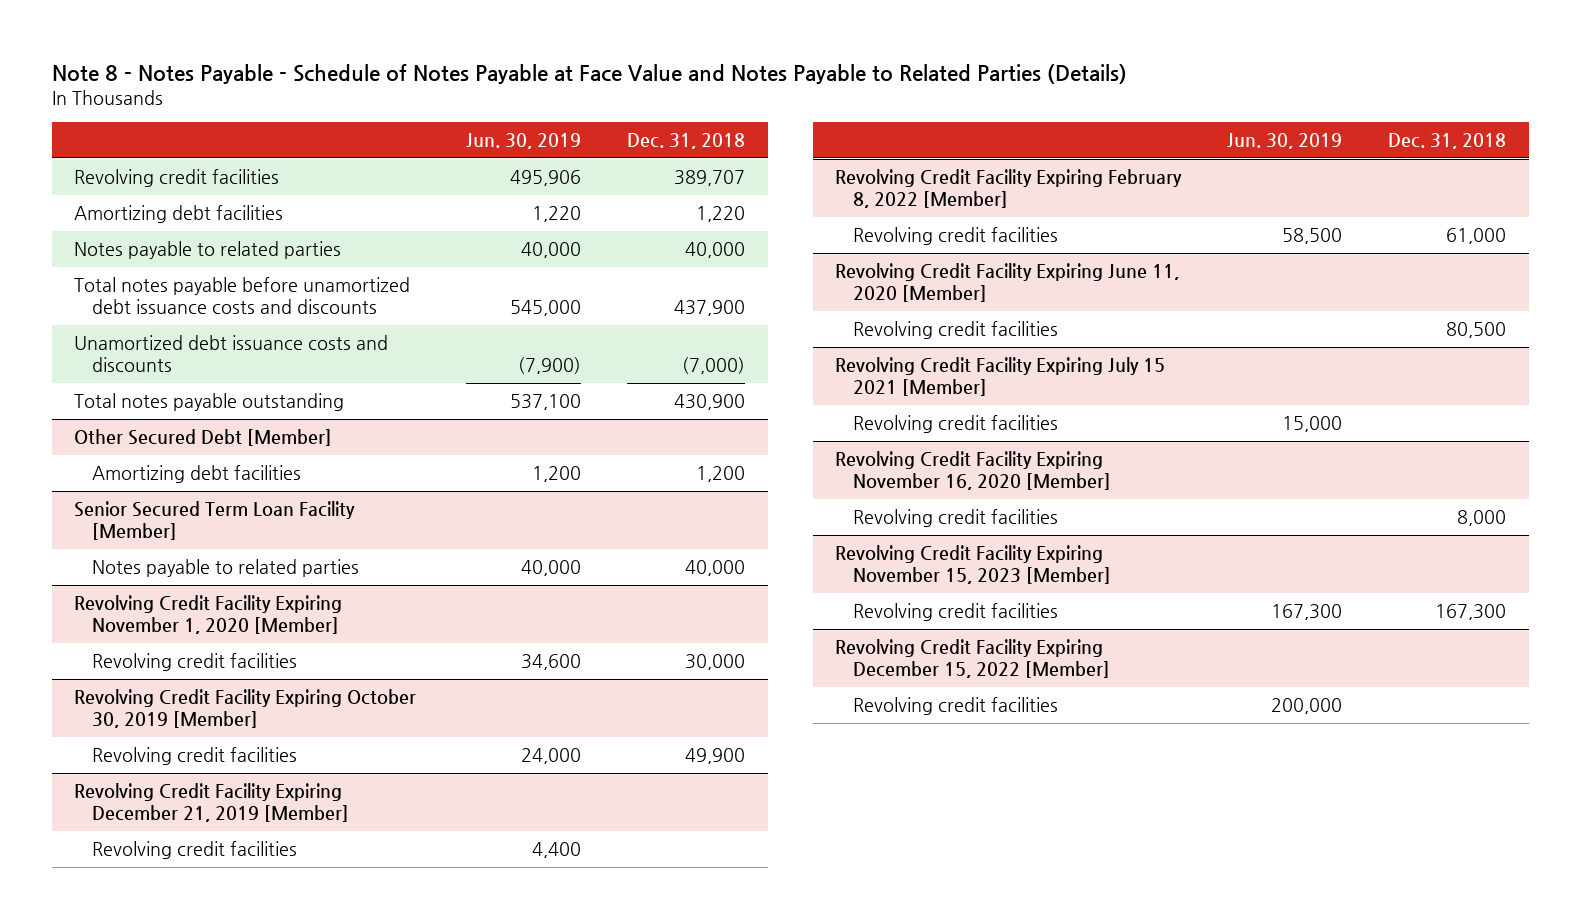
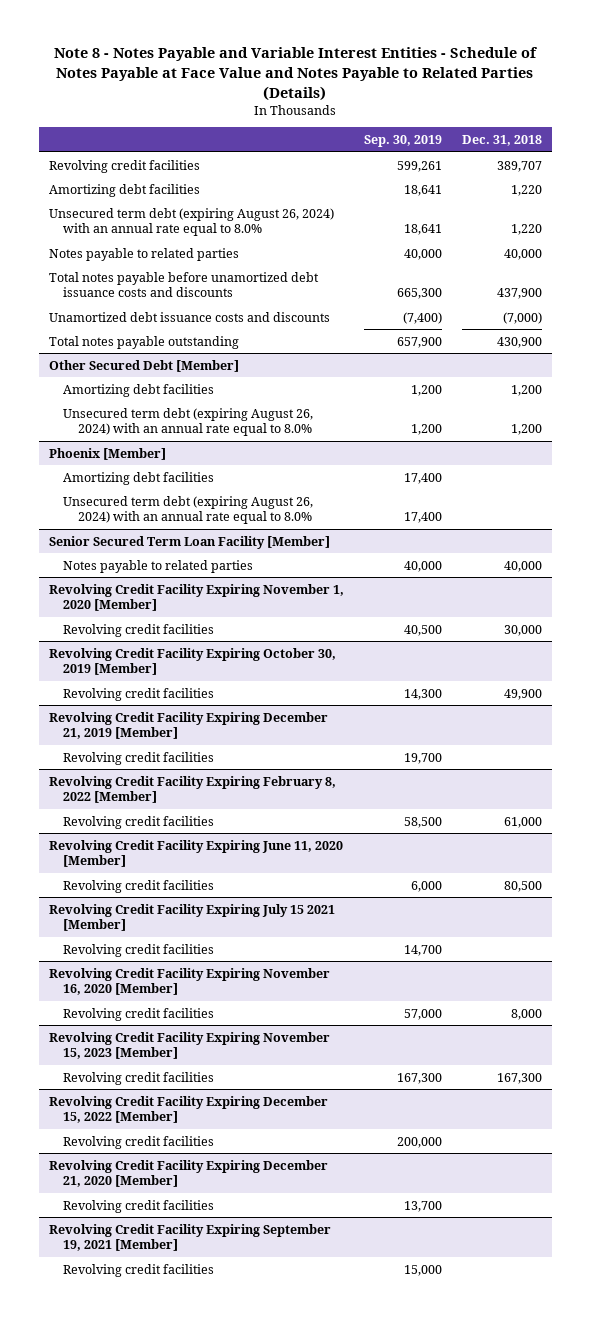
[51,63,1127,84] Note 8 - Notes Payable - Schedule of Notes Payable at Face Value and Notes Payable to Related Parties (Details) -> [54,47,538,101] Note 8 - Notes Payable and Variable Interest Entities - Schedule of Notes Payable at Face Value and Notes Payable to Related Parties (Details)
[466,133,582,150] Jun. 30, 2019 -> none
none -> [363,135,442,148] Sep. 30, 2019
none -> [48,207,334,237] Unsecured term debt (expiring August 26, 2024) with an annual rate equal to 8.0%
none -> [63,407,314,437] Unsecured term debt (expiring August 26, 2024) with an annual rate equal to 8.0%
none -> [48,447,166,460] Phoenix [Member]
none -> [63,471,215,485] Amortizing debt facilities
none -> [63,495,314,525] Unsecured term debt (expiring August 26, 2024) with an annual rate equal to 8.0%
none -> [48,1159,328,1188] Revolving Credit Facility Expiring December 21, 2020 [Member]
none -> [63,1199,215,1213] Revolving credit facilities
none -> [48,1223,331,1252] Revolving Credit Facility Expiring September 19, 2021 [Member]
none -> [63,1263,215,1277] Revolving credit facilities

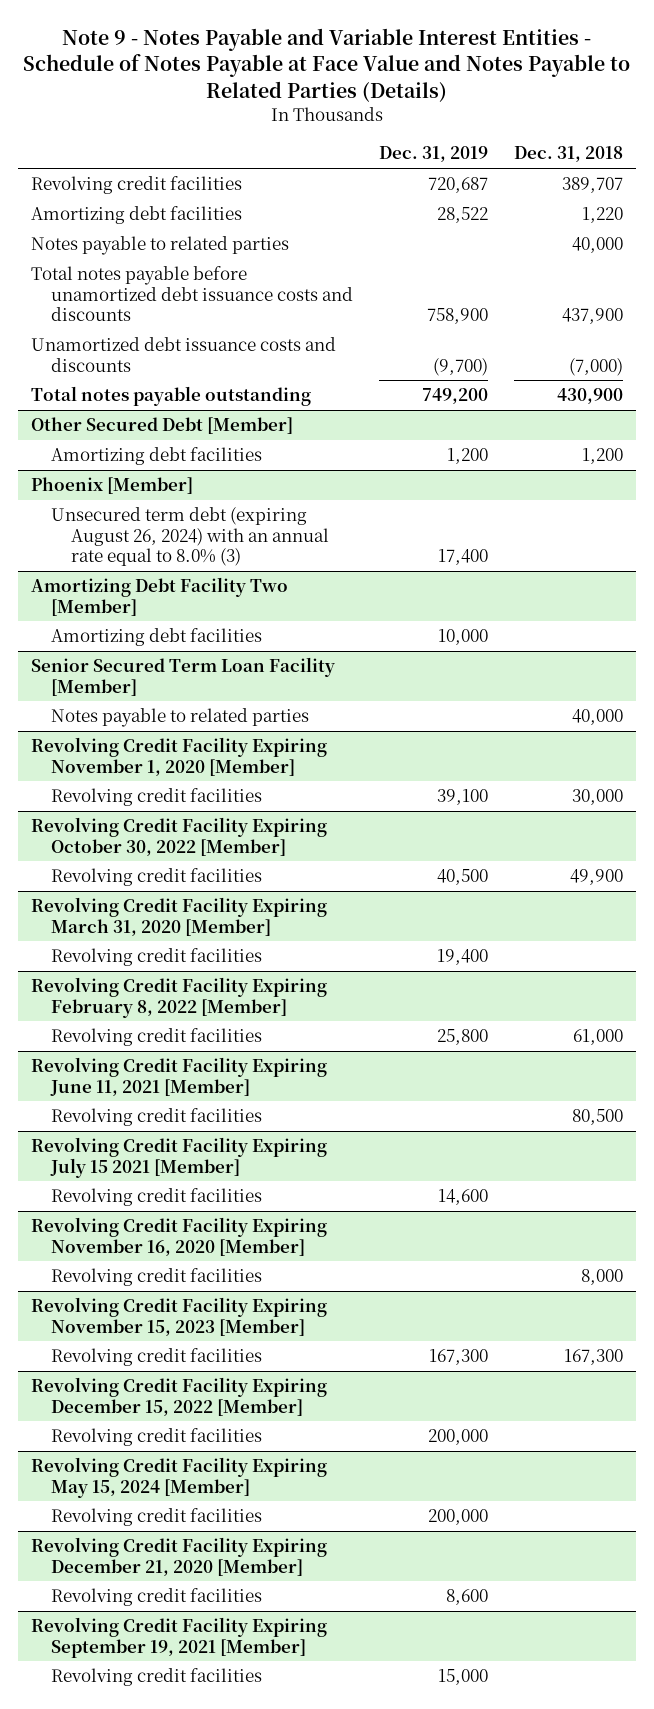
[54,47,538,101] Note 8 - Notes Payable and Variable Interest Entities - Schedule of Notes Payable at Face Value and Notes Payable to Related Parties (Details) -> [23,27,631,102] Note 9 - Notes Payable and Variable Interest Entities - Schedule of Notes Payable at Face Value and Notes Payable to Related Parties (Details)
[363,135,442,148] Sep. 30, 2019 -> none
none -> [379,146,489,163] Dec. 31, 2019
[48,207,334,237] Unsecured term debt (expiring August 26, 2024) with an annual rate equal to 8.0% -> none
[63,407,314,437] Unsecured term debt (expiring August 26, 2024) with an annual rate equal to 8.0% -> none
none -> [51,507,330,566] Unsecured term debt (expiring August 26, 2024) with an annual rate equal to 8.0% (3)
none -> [31,577,289,616] Amortizing Debt Facility Two [Member]
[63,495,314,525] Unsecured term debt (expiring August 26, 2024) with an annual rate equal to 8.0% -> none
[48,647,336,676] Revolving Credit Facility Expiring October 30, 2019 [Member] -> [31,817,328,856] Revolving Credit Facility Expiring October 30, 2022 [Member]
[48,711,328,740] Revolving Credit Facility Expiring December 21, 2019 [Member] -> none
none -> [31,897,328,936] Revolving Credit Facility Expiring March 31, 2020 [Member]
[48,839,343,868] Revolving Credit Facility Expiring June 11, 2020 [Member] -> [31,1057,328,1096] Revolving Credit Facility Expiring June 11, 2021 [Member]
none -> [31,1457,328,1498] Revolving Credit Facility Expiring May 15, 2024 [Member]
none -> [51,1508,263,1527] Revolving credit facilities

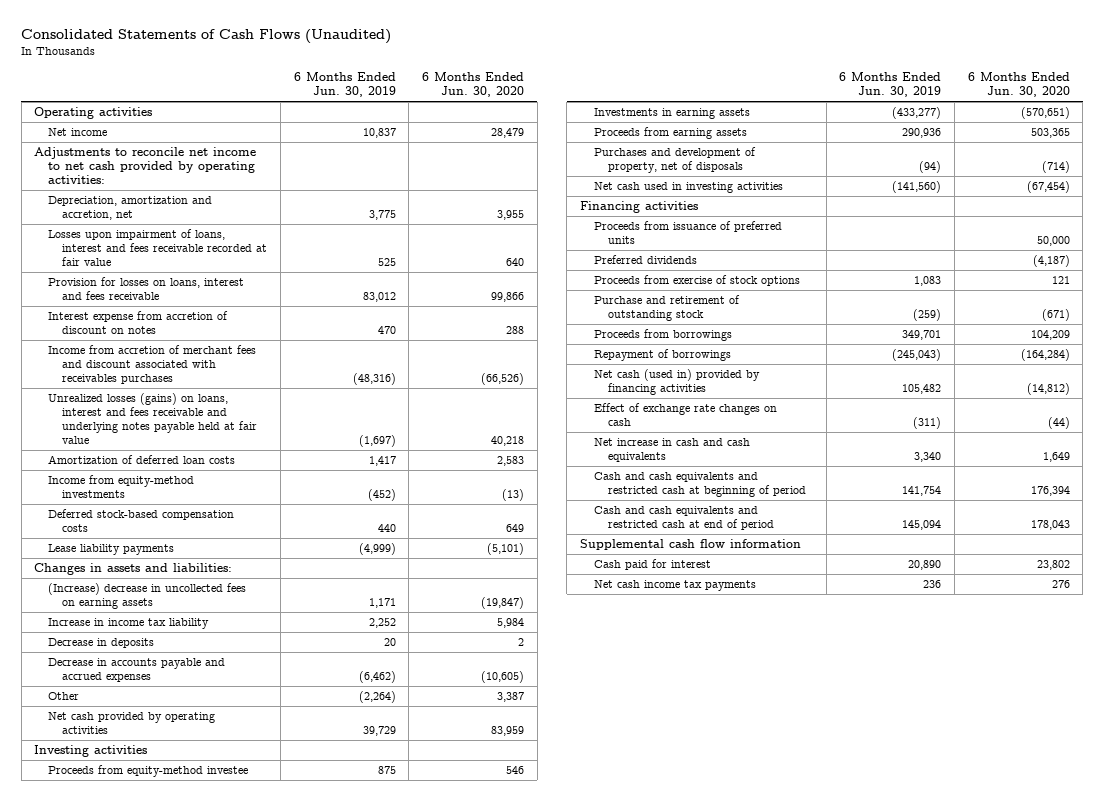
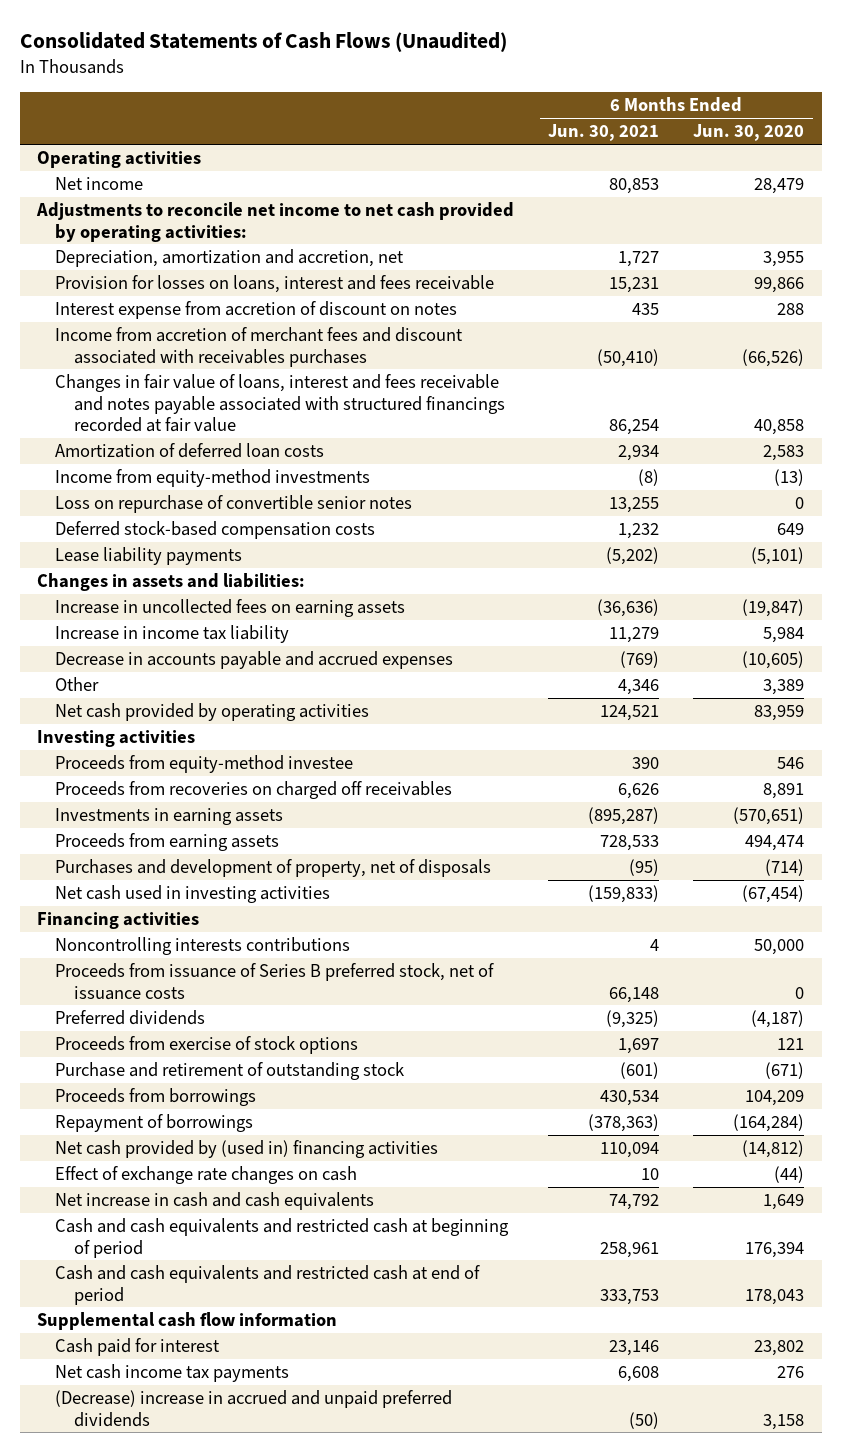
[293,72,396,98] 6 Months Ended Jun. 30, 2019 -> none
none -> [548,124,660,142] Jun. 30, 2021
[48,228,268,266] Losses upon impairment of loans, interest and fees receivable recorded at fair value -> none
[48,392,258,444] Unrealized losses (gains) on loans, interest and fees receivable and underlying notes payable held at fair value -> [55,374,505,432] Changes in fair value of loans, interest and fees receivable and notes payable associated with structured financings recorded at fair value
[490,435,524,446] 40,218 -> [754,418,805,435] 40,858
none -> [55,495,413,514] Loss on repurchase of convertible senior notes
[48,582,247,609] (Increase) decrease in uncollected fees on earning assets -> [55,599,406,618] Increase in uncollected fees on earning assets
[48,637,155,648] Decrease in deposits -> none
[496,691,524,702] 3,387 -> [763,679,805,696] 3,389
none -> [55,781,453,800] Proceeds from recoveries on charged off receivables
[1030,127,1070,138] 503,365 -> [745,835,805,852] 494,474
[593,220,782,244] Proceeds from issuance of preferred units -> none
none -> [55,937,351,956] Noncontrolling interests contributions
none -> [55,963,495,1000] Proceeds from issuance of Series B preferred stock, net of issuance costs
[593,368,760,395] Net cash (used in) provided by financing activities -> [55,1140,439,1159] Net cash provided by (used in) financing activities
none -> [55,1390,453,1427] (Decrease) increase in accrued and unpaid preferred dividends

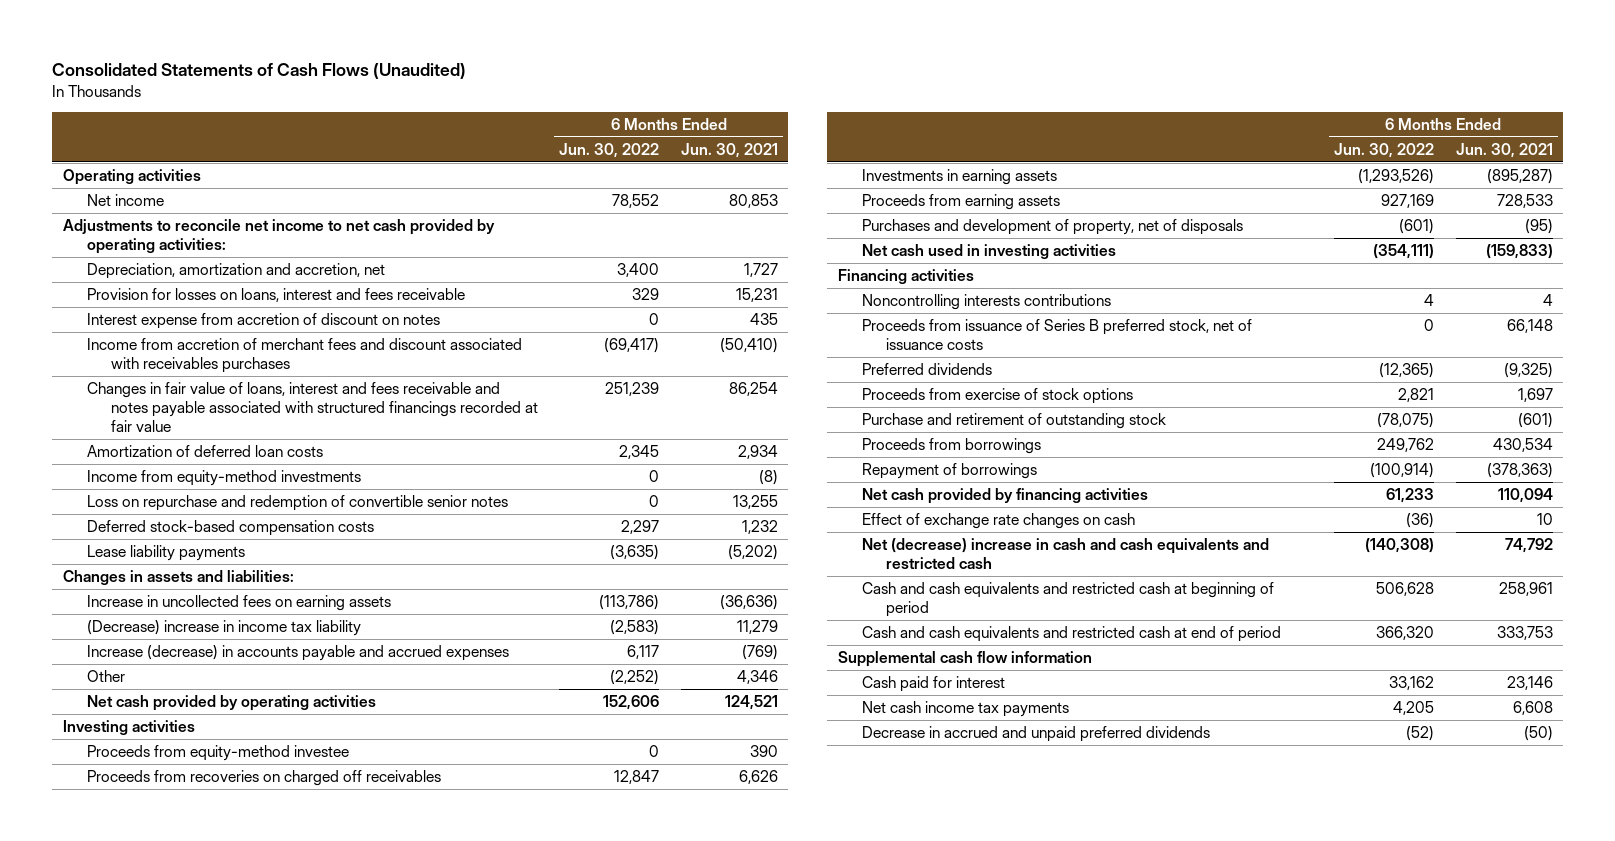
[693,124,805,142] Jun. 30, 2020 -> none
none -> [559,142,660,158] Jun. 30, 2022
[55,495,413,514] Loss on repurchase of convertible senior notes -> [86,494,508,511] Loss on repurchase and redemption of convertible senior notes
[55,625,290,644] Increase in income tax liability -> [86,619,361,636] (Decrease) increase in income tax liability
[55,651,454,670] Decrease in accounts payable and accrued expenses -> [86,644,509,661] Increase (decrease) in accounts payable and accrued expenses
[55,1140,439,1159] Net cash provided by (used in) financing activities -> [861,487,1148,504] Net cash provided by financing activities
[55,1192,375,1211] Net increase in cash and cash equivalents -> [861,537,1269,569] Net (decrease) increase in cash and cash equivalents and restricted cash
[55,1390,453,1427] (Decrease) increase in accrued and unpaid preferred dividends -> [861,725,1210,742] Decrease in accrued and unpaid preferred dividends

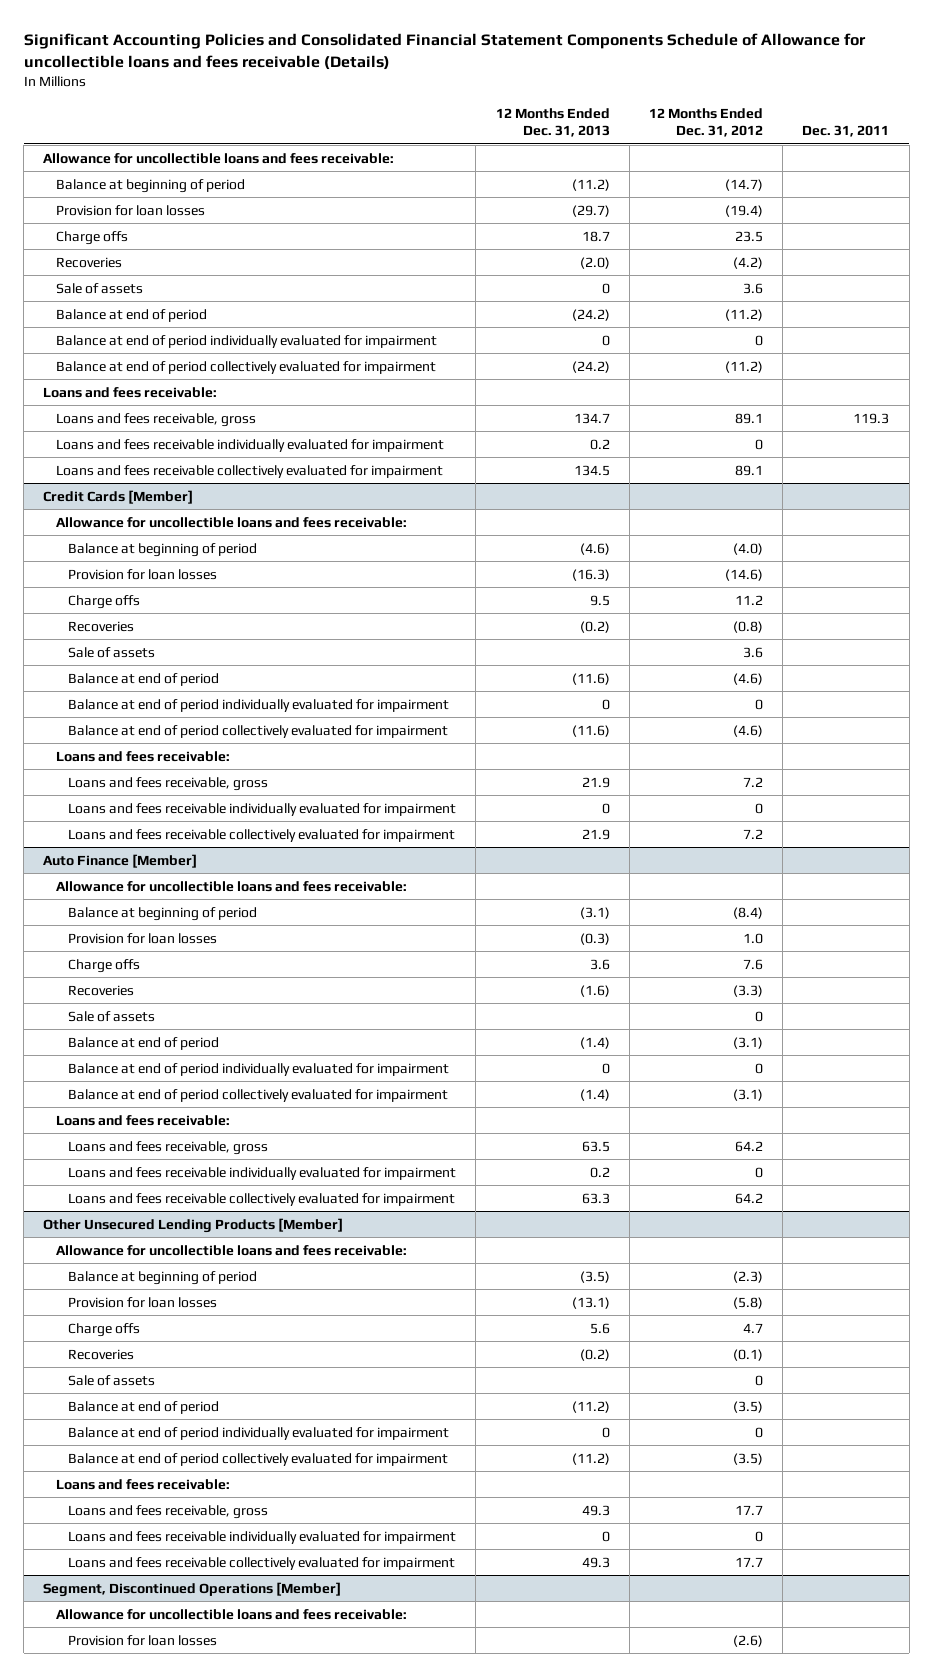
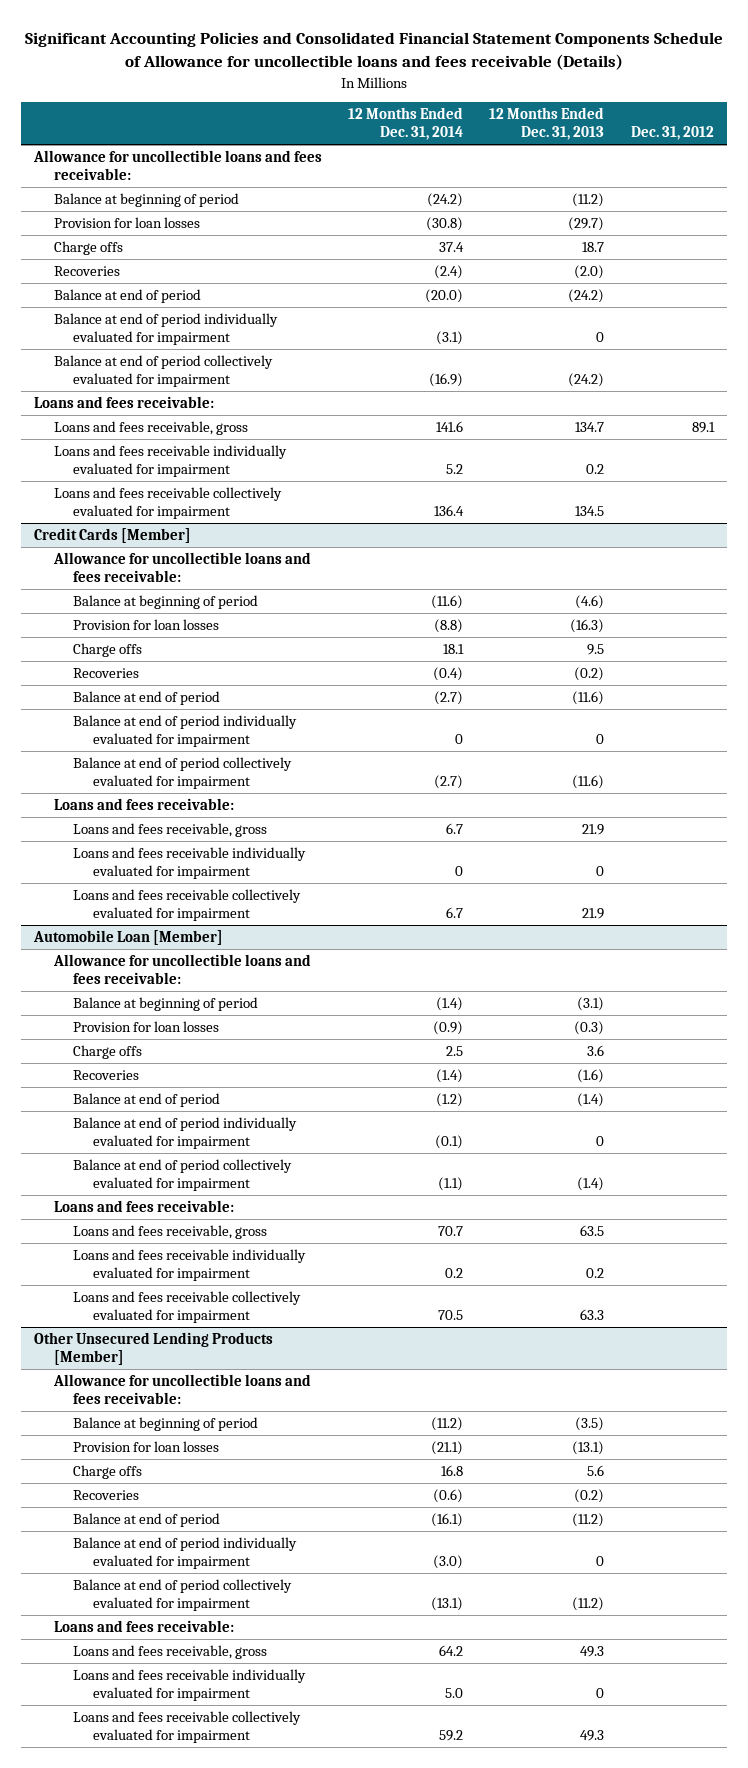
[649,107,764,138] 12 Months Ended Dec. 31, 2012 -> none
[802,125,890,138] Dec. 31, 2011 -> none
none -> [348,107,464,141] 12 Months Ended Dec. 31, 2014
none -> [630,126,714,141] Dec. 31, 2012
[55,282,143,294] Sale of assets -> none
[68,646,156,658] Sale of assets -> none
[43,853,198,868] Auto Finance [Member] -> none
none -> [33,929,224,945] Automobile Loan [Member]
[68,1010,156,1022] Sale of assets -> none
[68,1374,156,1386] Sale of assets -> none
[43,1581,342,1597] Segment, Discontinued Operations [Member] -> none
[55,1608,407,1620] Allowance for uncollectible loans and fees receivable: -> none
[68,1634,218,1646] Provision for loan losses -> none

